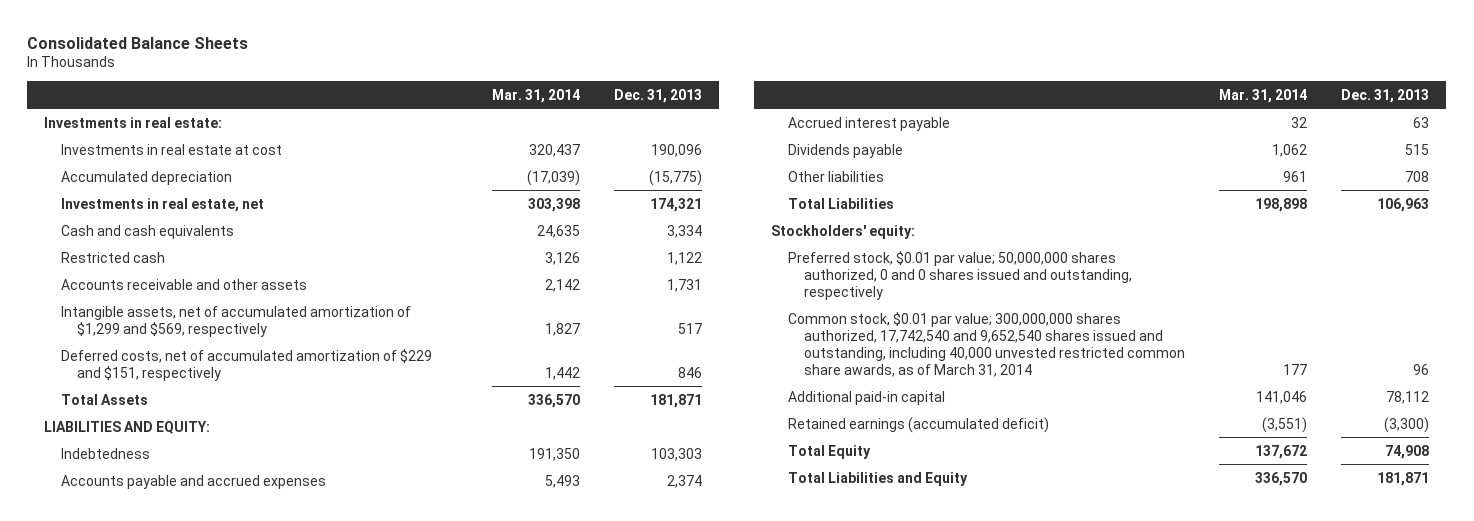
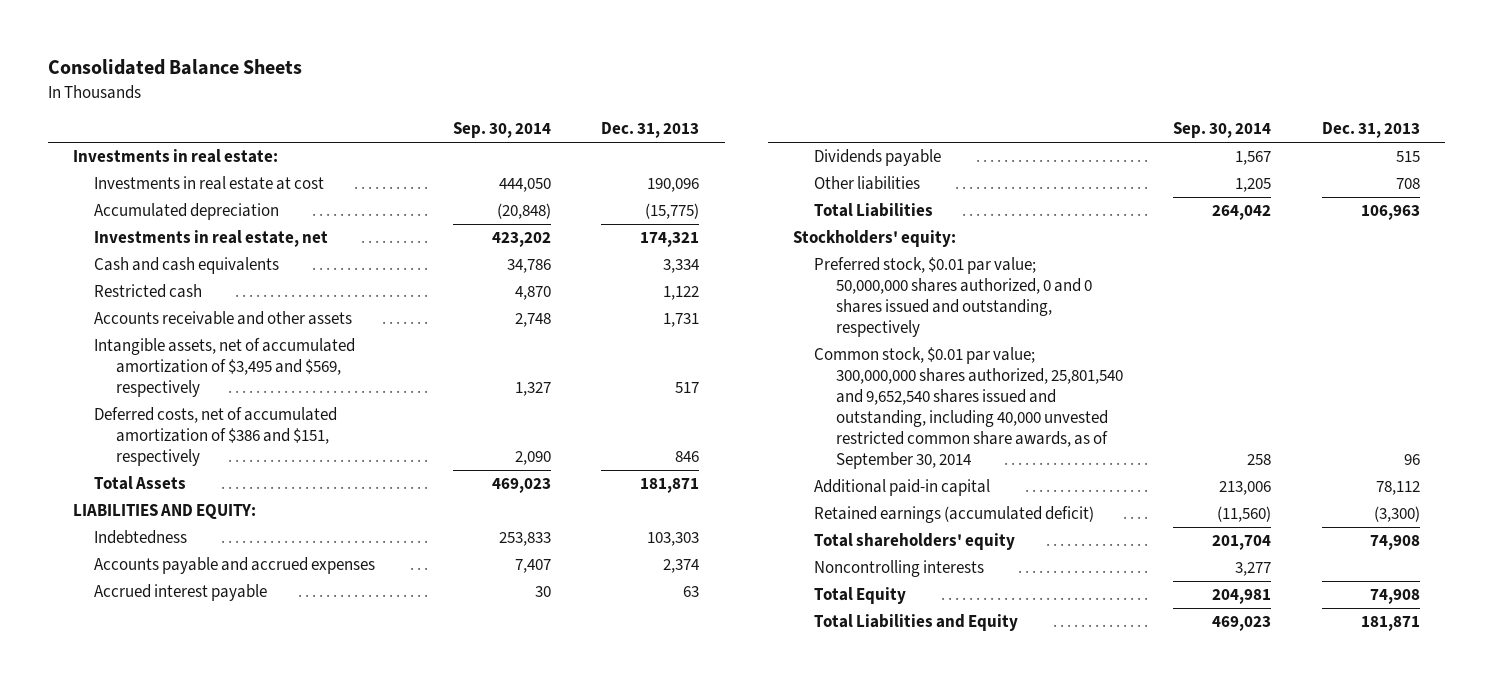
[492,88,581,103] Mar. 31, 2014 -> none
none -> [453,122,552,139] Sep. 30, 2014
[60,305,411,337] Intangible assets, net of accumulated amortization of $1,299 and $569, respectively -> [94,338,356,398] Intangible assets, net of accumulated amortization of $3,495 and $569, respectively
[60,348,432,381] Deferred costs, net of accumulated amortization of $229 and $151, respectively -> [94,407,338,467] Deferred costs, net of accumulated amortization of $386 and $151, respectively
[787,311,1186,377] Common stock, $0.01 par value; 300,000,000 shares authorized, 17,742,540 and 9,652,540 shares issued and outstanding, including 40,000 unvested restricted common share awards, as of March 31, 2014 -> [814,347,1123,469] Common stock, $0.01 par value; 300,000,000 shares authorized, 25,801,540 and 9,652,540 shares issued and outstanding, including 40,000 unvested restricted common share awards, as of September 30, 2014
none -> [814,533,1016,551] Total shareholders' equity
none -> [814,560,985,578] Noncontrolling interests

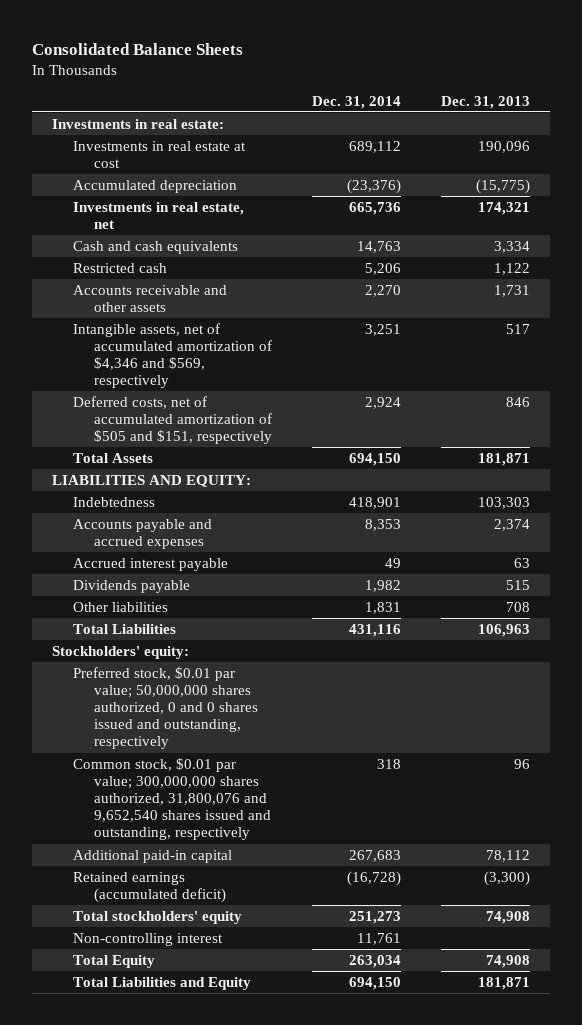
[453,122,552,139] Sep. 30, 2014 -> none
none -> [311,95,401,109] Dec. 31, 2014
[94,338,356,398] Intangible assets, net of accumulated amortization of $3,495 and $569, respectively -> [72,322,272,389] Intangible assets, net of accumulated amortization of $4,346 and $569, respectively
[94,407,338,467] Deferred costs, net of accumulated amortization of $386 and $151, respectively -> [72,395,272,445] Deferred costs, net of accumulated amortization of $505 and $151, respectively
[814,347,1123,469] Common stock, $0.01 par value; 300,000,000 shares authorized, 25,801,540 and 9,652,540 shares issued and outstanding, including 40,000 unvested restricted common share awards, as of September 30, 2014 -> [72,757,271,841] Common stock, $0.01 par value; 300,000,000 shares authorized, 31,800,076 and 9,652,540 shares issued and outstanding, respectively
[814,533,1016,551] Total shareholders' equity -> [72,910,242,924] Total stockholders' equity
[814,560,985,578] Noncontrolling interests -> [72,932,223,946] Non-controlling interest

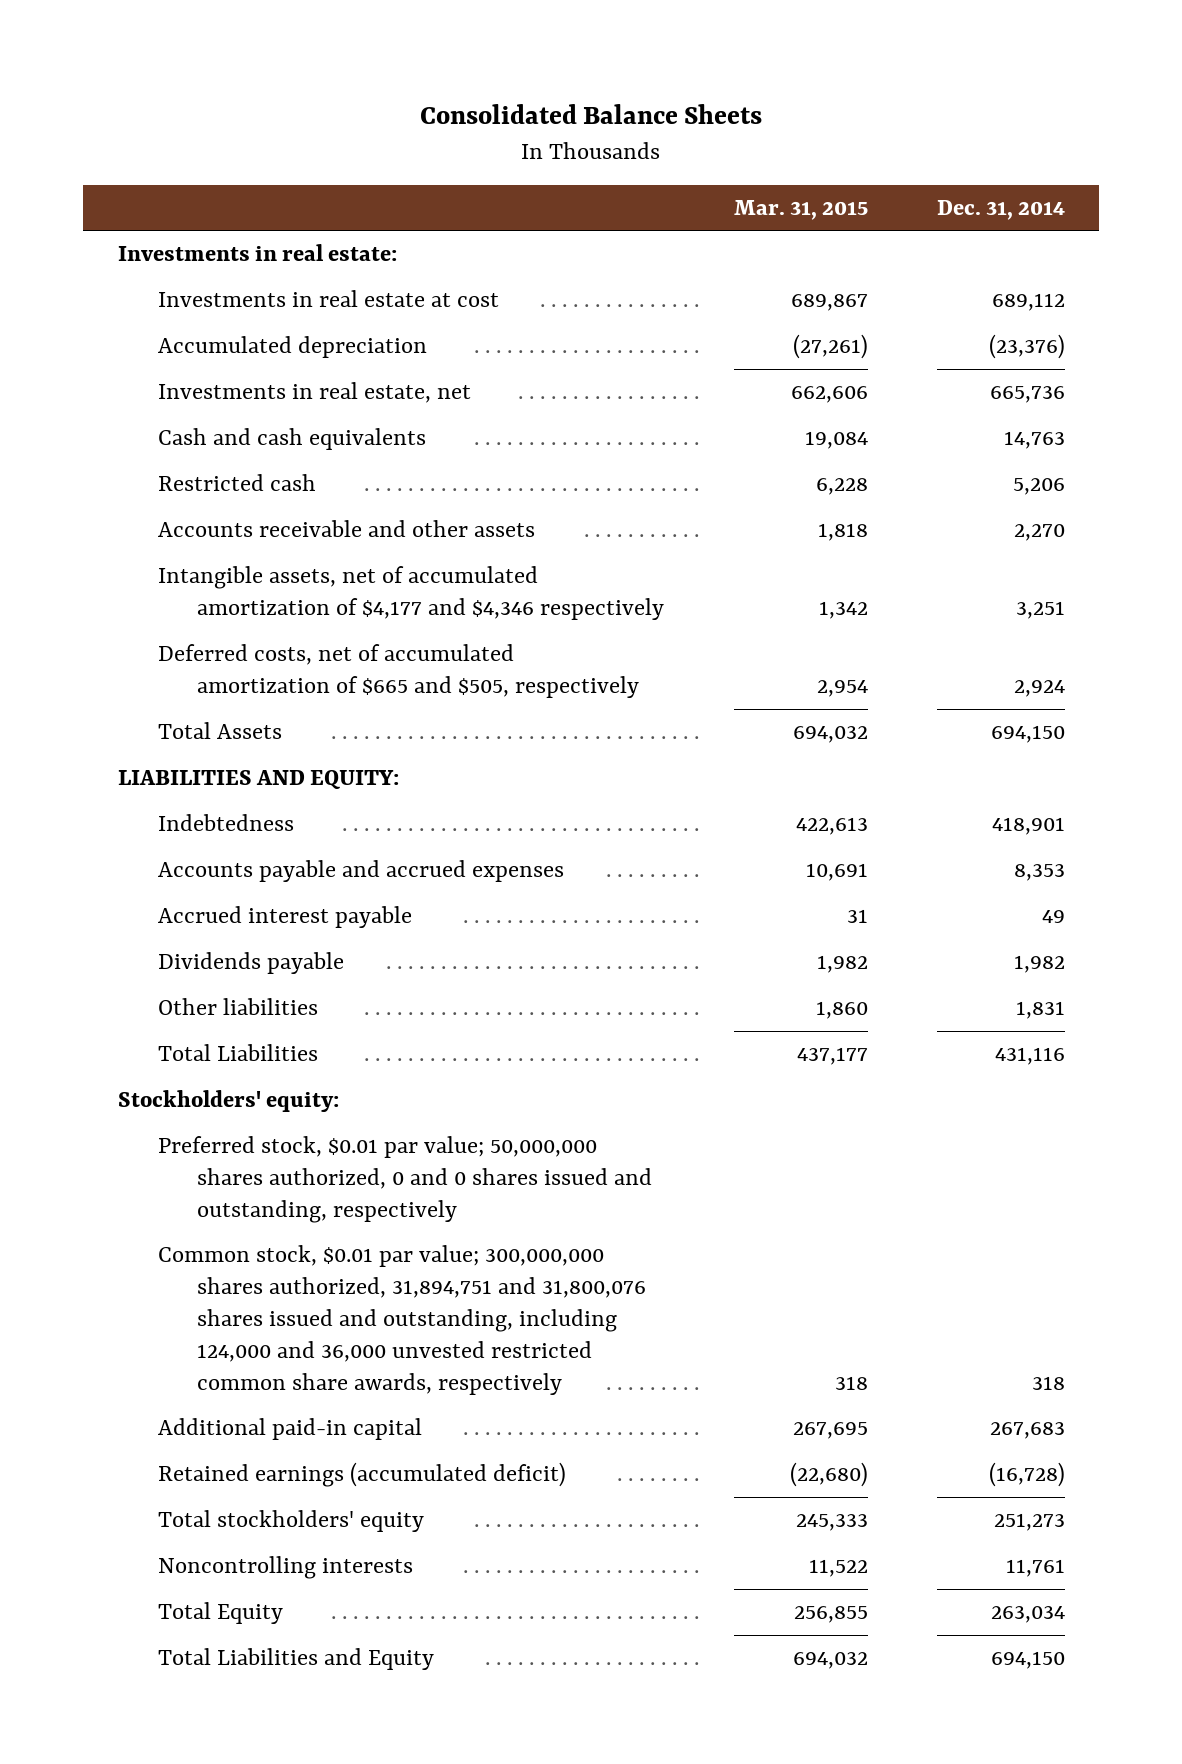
[440,95,530,109] Dec. 31, 2013 -> none
none -> [733,200,868,221] Mar. 31, 2015
[72,322,272,389] Intangible assets, net of accumulated amortization of $4,346 and $569, respectively -> [157,566,665,621] Intangible assets, net of accumulated amortization of $4,177 and $4,346 respectively
[72,395,272,445] Deferred costs, net of accumulated amortization of $505 and $151, respectively -> [157,644,640,699] Deferred costs, net of accumulated amortization of $665 and $505, respectively
[72,757,271,841] Common stock, $0.01 par value; 300,000,000 shares authorized, 31,800,076 and 9,652,540 shares issued and outstanding, respectively -> [157,1245,647,1395] Common stock, $0.01 par value; 300,000,000 shares authorized, 31,894,751 and 31,800,076 shares issued and outstanding, including 124,000 and 36,000 unvested restricted common share awards, respectively
[72,932,223,946] Non-controlling interest -> [157,1556,413,1580] Noncontrolling interests

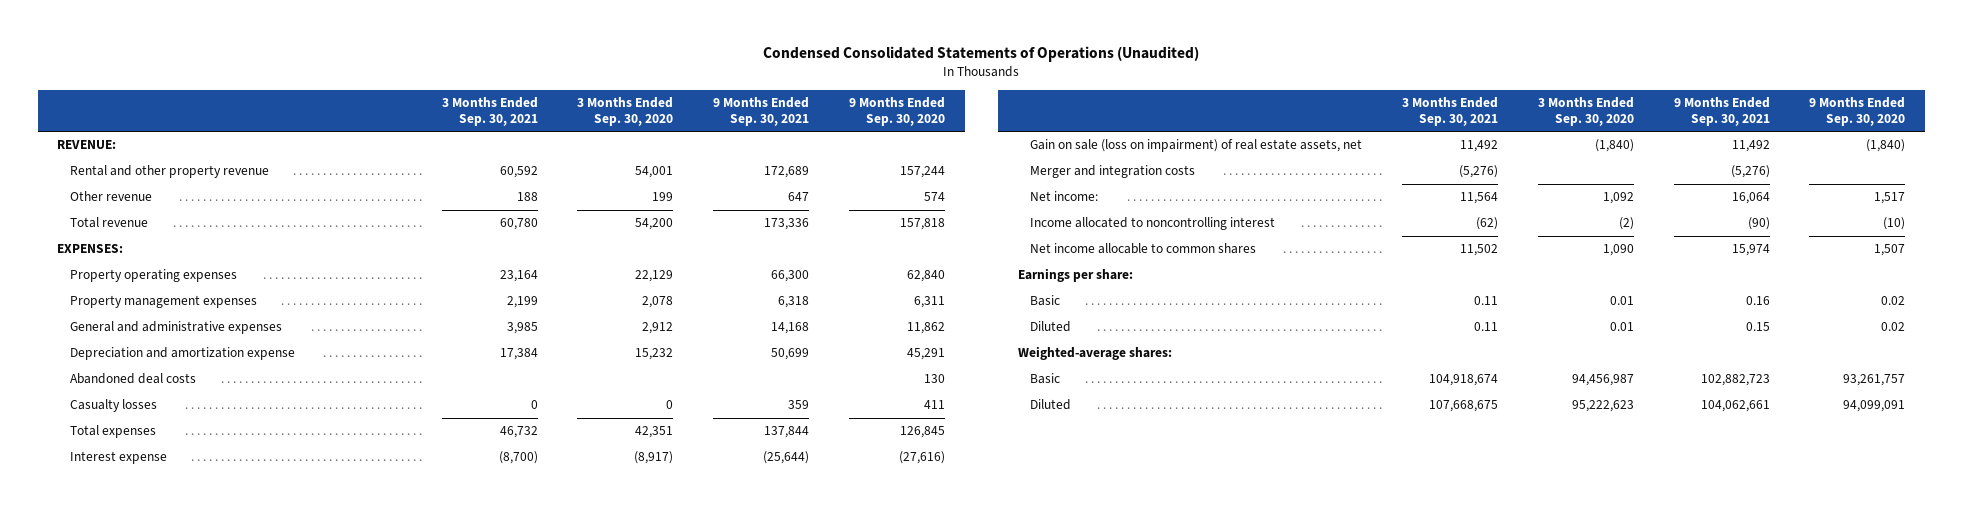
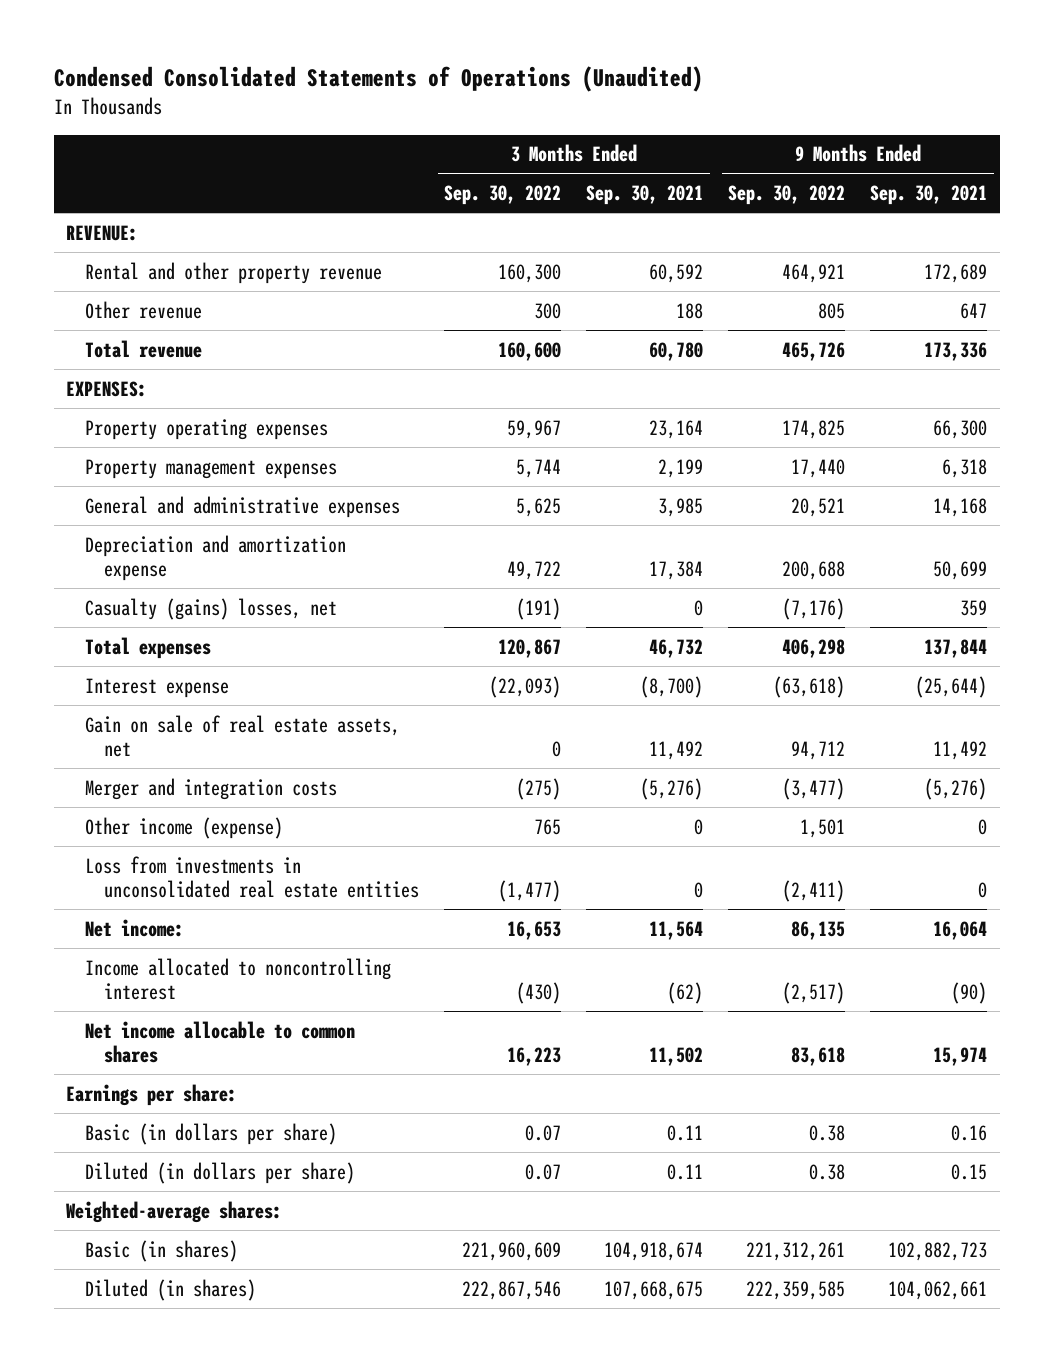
[577,97,674,126] 3 Months Ended Sep. 30, 2020 -> none
[848,97,945,126] 9 Months Ended Sep. 30, 2020 -> none
none -> [444,184,562,205] Sep. 30, 2022
none -> [728,184,846,205] Sep. 30, 2022
[69,373,196,385] Abandoned deal costs -> none
[69,399,157,413] Casualty losses -> [85,597,338,620] Casualty (gains) losses, net
[1030,139,1363,153] Gain on sale (loss on impairment) of real estate assets, net -> [85,714,401,757] Gain on sale of real estate assets, net
none -> [85,816,284,839] Other income (expense)
none -> [85,855,420,898] Loss from investments in unconsolidated real estate entities
[1030,295,1061,307] Basic -> [85,1122,338,1145] Basic (in dollars per share)
[1030,321,1072,333] Diluted -> [85,1161,356,1184] Diluted (in dollars per share)
[1030,373,1061,385] Basic -> [85,1239,239,1262] Basic (in shares)
[1030,399,1072,411] Diluted -> [85,1278,257,1301] Diluted (in shares)

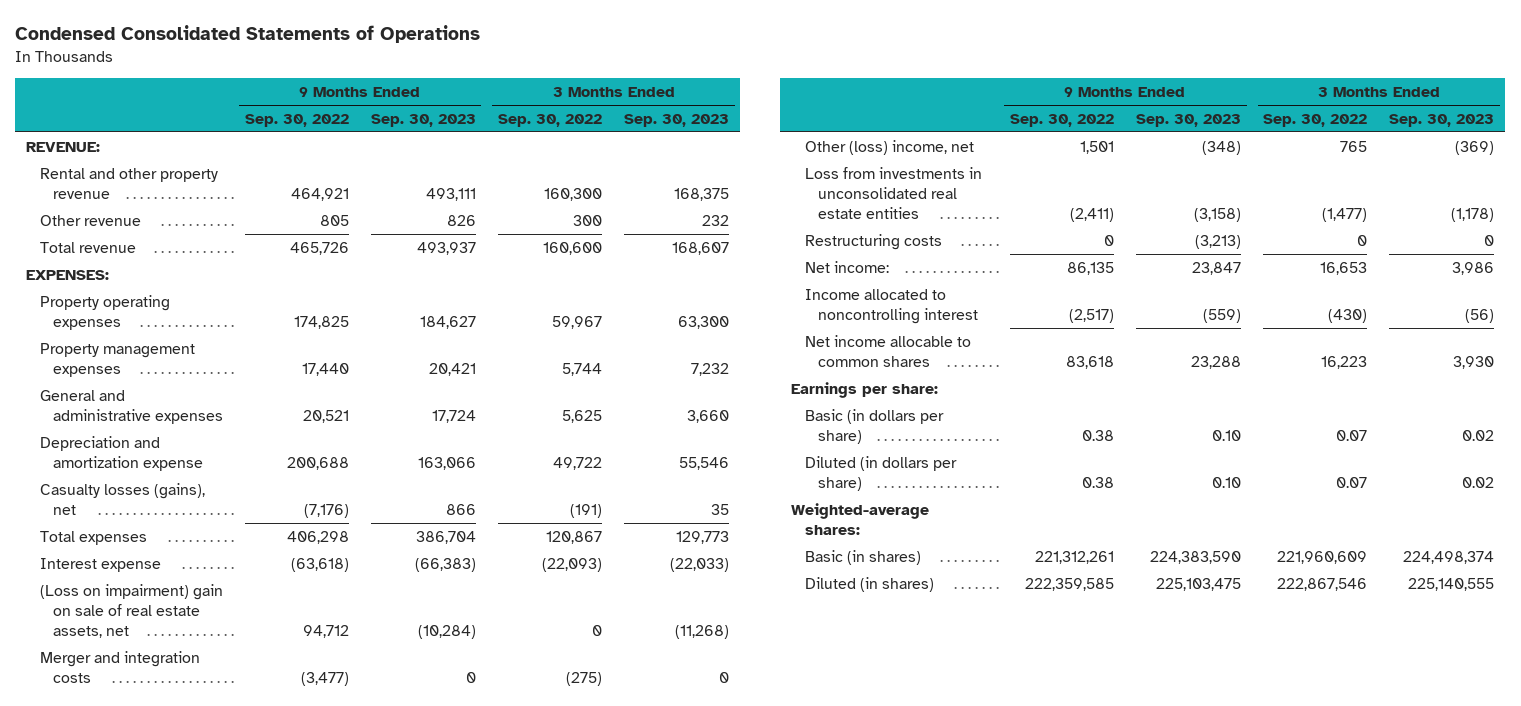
[53,65,703,92] Condensed Consolidated Statements of Operations (Unaudited) -> [15,25,481,44] Condensed Consolidated Statements of Operations
[586,184,704,205] Sep. 30, 2021 -> none
[870,184,988,205] Sep. 30, 2021 -> none
none -> [370,114,476,128] Sep. 30, 2023
none -> [624,114,730,128] Sep. 30, 2023
[85,597,338,620] Casualty (gains) losses, net -> [39,482,205,516] Casualty losses (gains), net
[85,714,401,757] Gain on sale of real estate assets, net -> [39,583,223,639] (Loss on impairment) gain on sale of real estate assets, net
[85,816,284,839] Other income (expense) -> [804,139,974,155] Other (loss) income, net
none -> [804,233,942,250] Restructuring costs

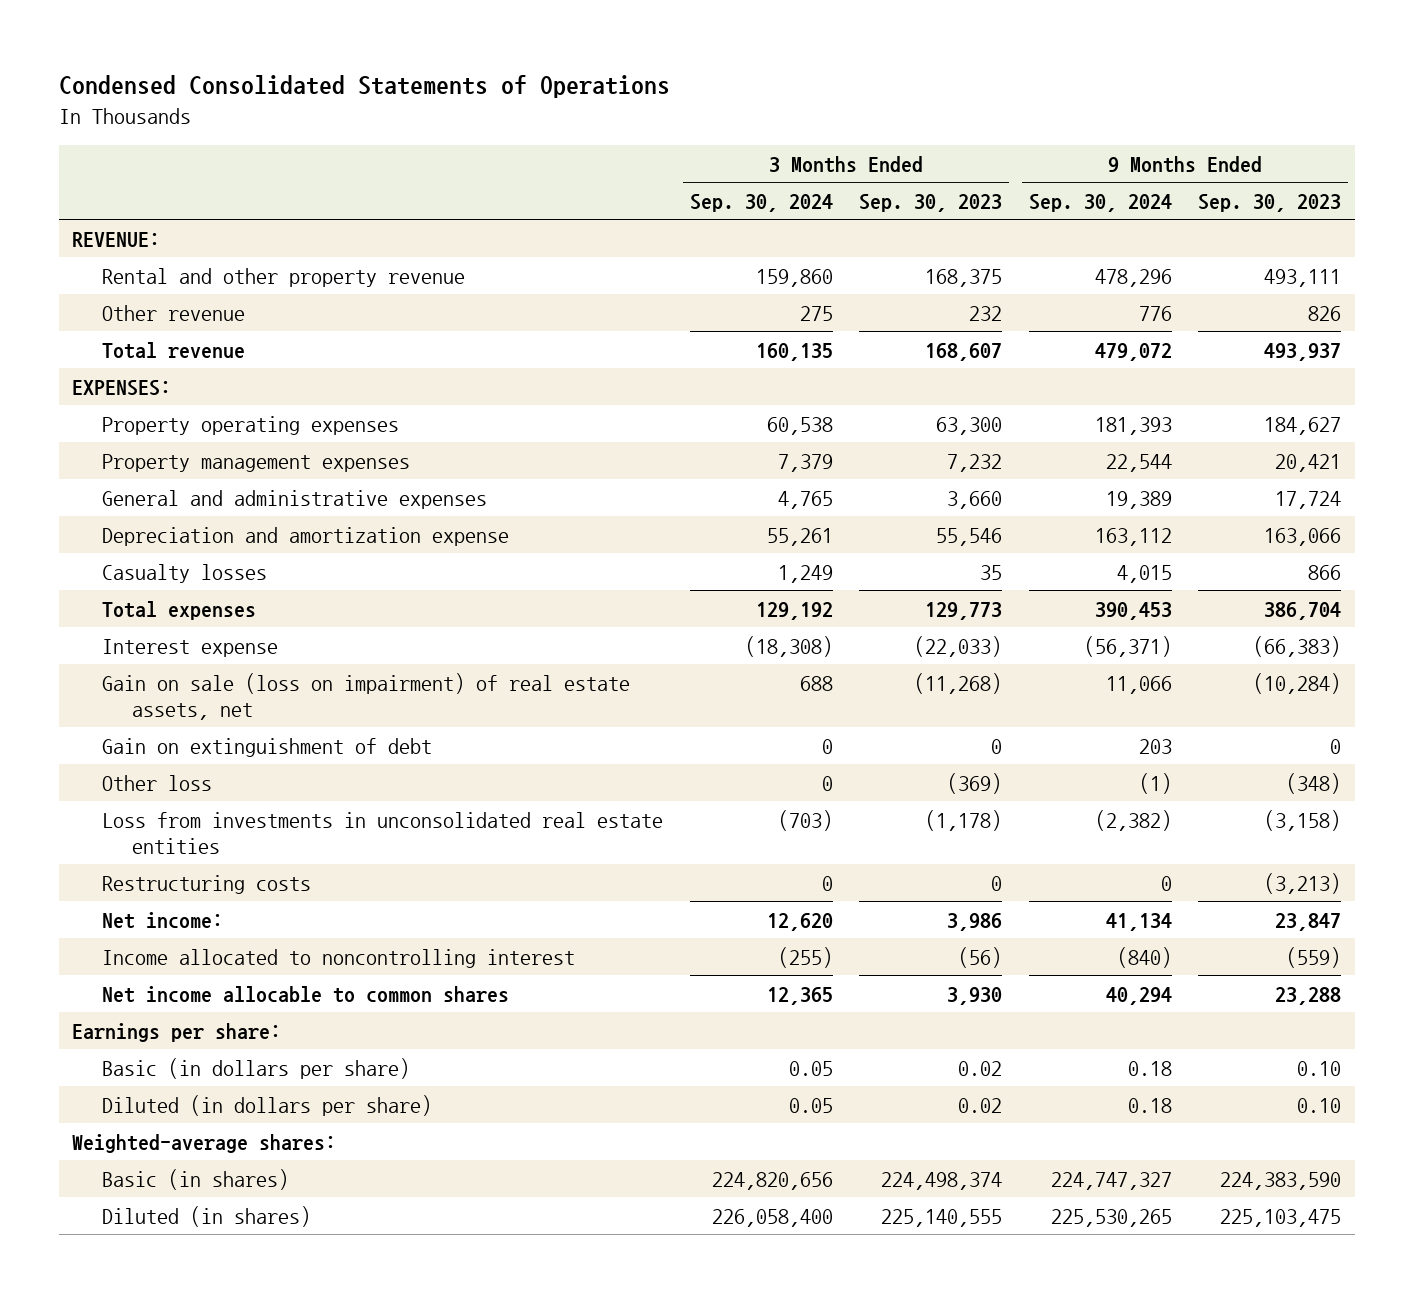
[244,114,349,128] Sep. 30, 2022 -> none
[498,114,603,128] Sep. 30, 2022 -> none
none -> [689,193,833,212] Sep. 30, 2024
none -> [1028,193,1172,212] Sep. 30, 2024
[39,482,205,516] Casualty losses (gains), net -> [101,563,267,583] Casualty losses
[39,650,200,684] Merger and integration costs -> none
[39,583,223,639] (Loss on impairment) gain on sale of real estate assets, net -> [101,672,630,720] Gain on sale (loss on impairment) of real estate assets, net
none -> [101,737,432,757] Gain on extinguishment of debt
[804,139,974,155] Other (loss) income, net -> [101,774,212,791] Other loss

